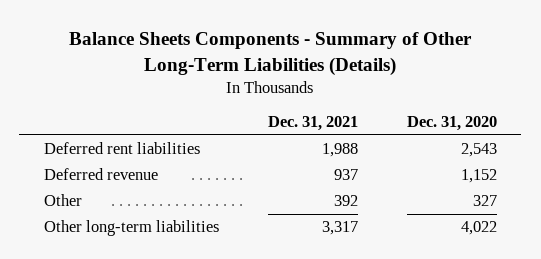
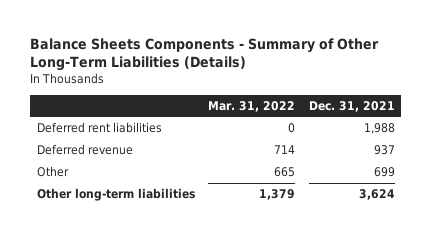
[406,116,497,132] Dec. 31, 2020 -> none
none -> [208,100,296,112] Mar. 31, 2022
[333,195,358,207] 392 -> [373,167,395,178] 699
[321,221,358,236] 3,317 -> [358,189,395,201] 3,624

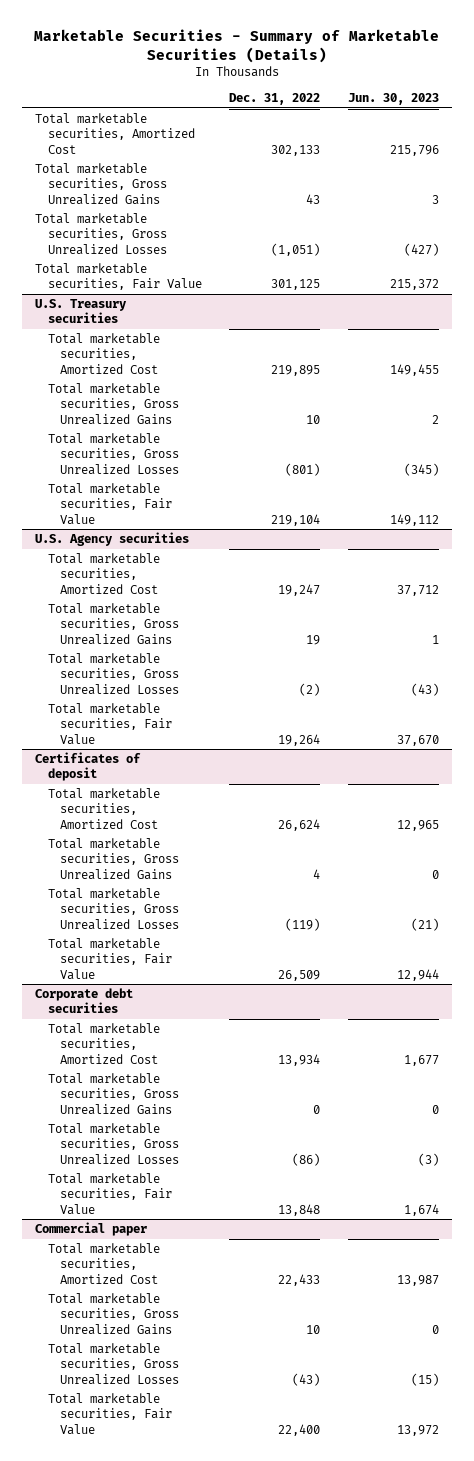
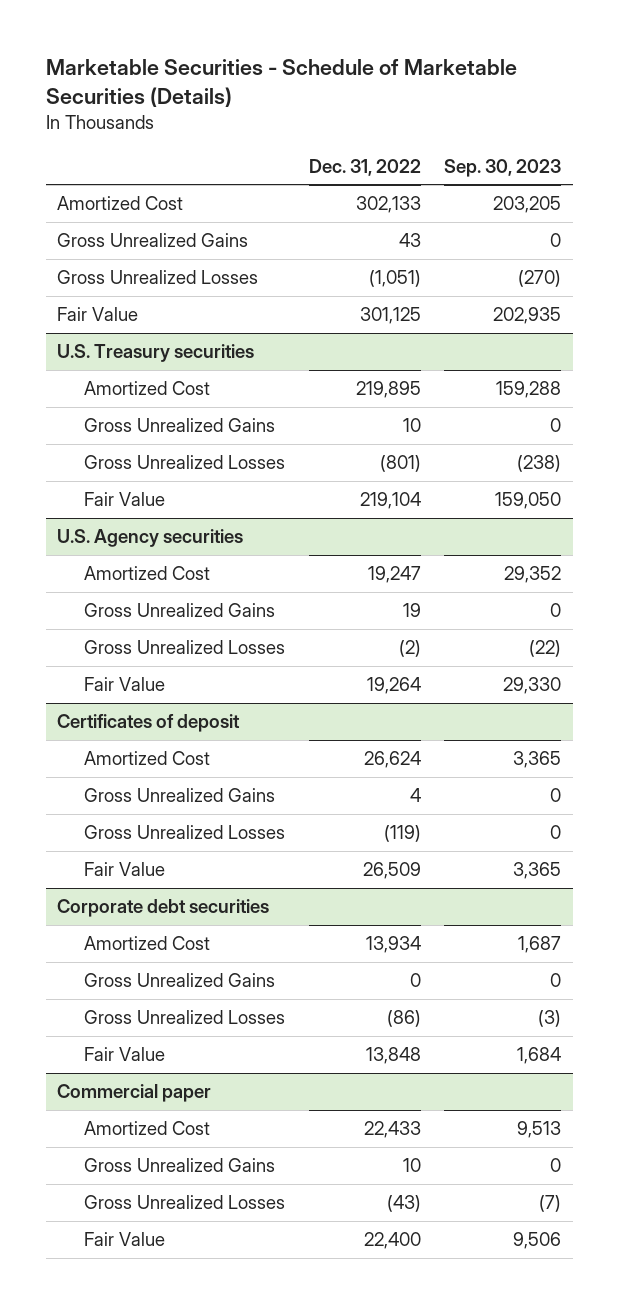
[34,28,440,63] Marketable Securities - Summary of Marketable Securities (Details) -> [45,58,517,107] Marketable Securities - Schedule of Marketable Securities (Details)
[347,93,439,106] Jun. 30, 2023 -> none
none -> [443,158,561,177] Sep. 30, 2023
[35,113,195,154] Total marketable securities, Amortized Cost -> [57,196,184,211] Amortized Cost
[35,163,167,205] Total marketable securities, Gross Unrealized Gains -> [57,233,249,248] Gross Unrealized Gains
[35,213,167,255] Total marketable securities, Gross Unrealized Losses -> [57,270,259,285] Gross Unrealized Losses
[35,263,202,291] Total marketable securities, Fair Value -> [57,307,139,322] Fair Value
[47,333,160,374] Total marketable securities, Amortized Cost -> [84,381,211,396] Amortized Cost
[47,383,180,425] Total marketable securities, Gross Unrealized Gains -> [84,418,276,433] Gross Unrealized Gains
[47,433,180,475] Total marketable securities, Gross Unrealized Losses -> [84,455,286,470] Gross Unrealized Losses
[47,483,173,525] Total marketable securities, Fair Value -> [84,492,166,507] Fair Value
[47,553,160,594] Total marketable securities, Amortized Cost -> [84,566,211,581] Amortized Cost
[47,603,180,645] Total marketable securities, Gross Unrealized Gains -> [84,603,276,618] Gross Unrealized Gains
[47,653,180,695] Total marketable securities, Gross Unrealized Losses -> [84,640,286,655] Gross Unrealized Losses
[47,703,173,745] Total marketable securities, Fair Value -> [84,677,166,692] Fair Value
[47,788,160,829] Total marketable securities, Amortized Cost -> [84,751,211,766] Amortized Cost
[47,838,180,880] Total marketable securities, Gross Unrealized Gains -> [84,788,276,803] Gross Unrealized Gains
[47,888,180,930] Total marketable securities, Gross Unrealized Losses -> [84,825,286,840] Gross Unrealized Losses
[47,938,173,980] Total marketable securities, Fair Value -> [84,862,166,877] Fair Value
[47,1023,160,1064] Total marketable securities, Amortized Cost -> [84,936,211,951] Amortized Cost
[47,1073,180,1115] Total marketable securities, Gross Unrealized Gains -> [84,973,276,988] Gross Unrealized Gains
[47,1123,180,1165] Total marketable securities, Gross Unrealized Losses -> [84,1010,286,1025] Gross Unrealized Losses
[47,1173,173,1215] Total marketable securities, Fair Value -> [84,1047,166,1062] Fair Value
[47,1243,160,1284] Total marketable securities, Amortized Cost -> [84,1121,211,1136] Amortized Cost
[47,1293,180,1335] Total marketable securities, Gross Unrealized Gains -> [84,1158,276,1173] Gross Unrealized Gains
[47,1343,180,1385] Total marketable securities, Gross Unrealized Losses -> [84,1195,286,1210] Gross Unrealized Losses
[47,1393,173,1435] Total marketable securities, Fair Value -> [84,1232,166,1247] Fair Value

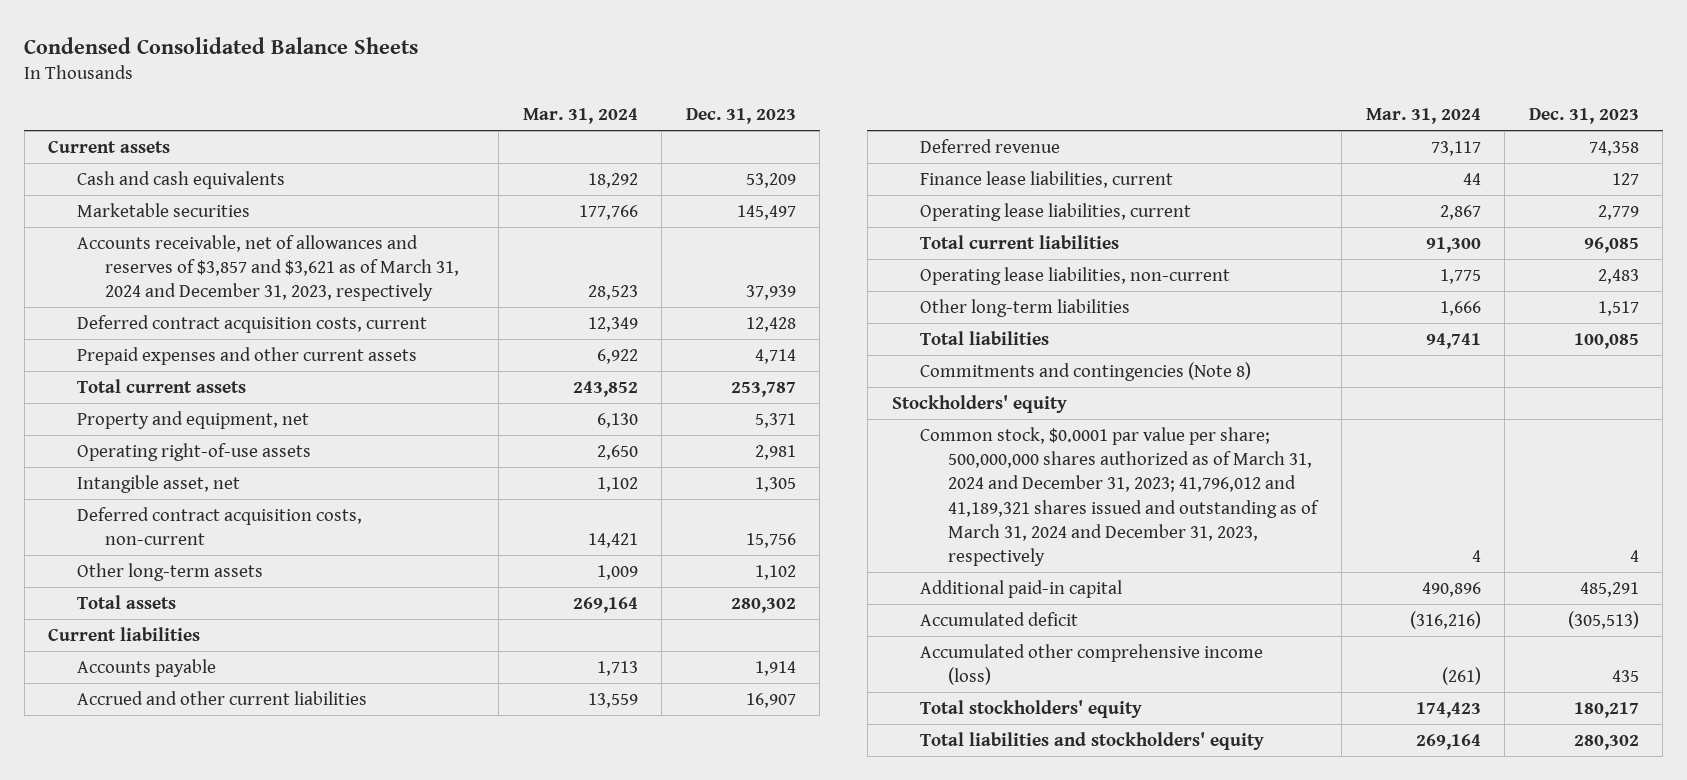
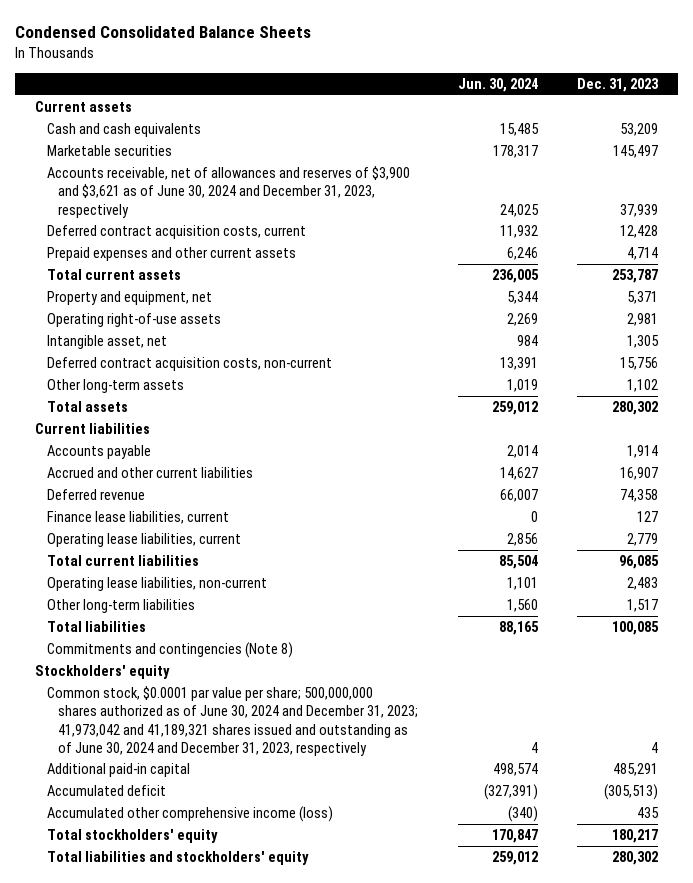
[522,108,638,125] Mar. 31, 2024 -> none
none -> [457,78,538,93] Jun. 30, 2024
[76,234,460,302] Accounts receivable, net of allowances and reserves of $3,857 and $3,621 as of March 31, 2024 and December 31, 2023, respectively -> [46,166,410,218] Accounts receivable, net of allowances and reserves of $3,900 and $3,621 as of June 30, 2024 and December 31, 2023, respectively
[919,426,1320,567] Common stock, $0.0001 par value per share; 500,000,000 shares authorized as of March 31, 2024 and December 31, 2023; 41,796,012 and 41,189,321 shares issued and outstanding as of March 31, 2024 and December 31, 2023, respectively -> [46,686,418,756] Common stock, $0.0001 par value per share; 500,000,000 shares authorized as of June 30, 2024 and December 31, 2023; 41,973,042 and 41,189,321 shares issued and outstanding as of June 30, 2024 and December 31, 2023, respectively

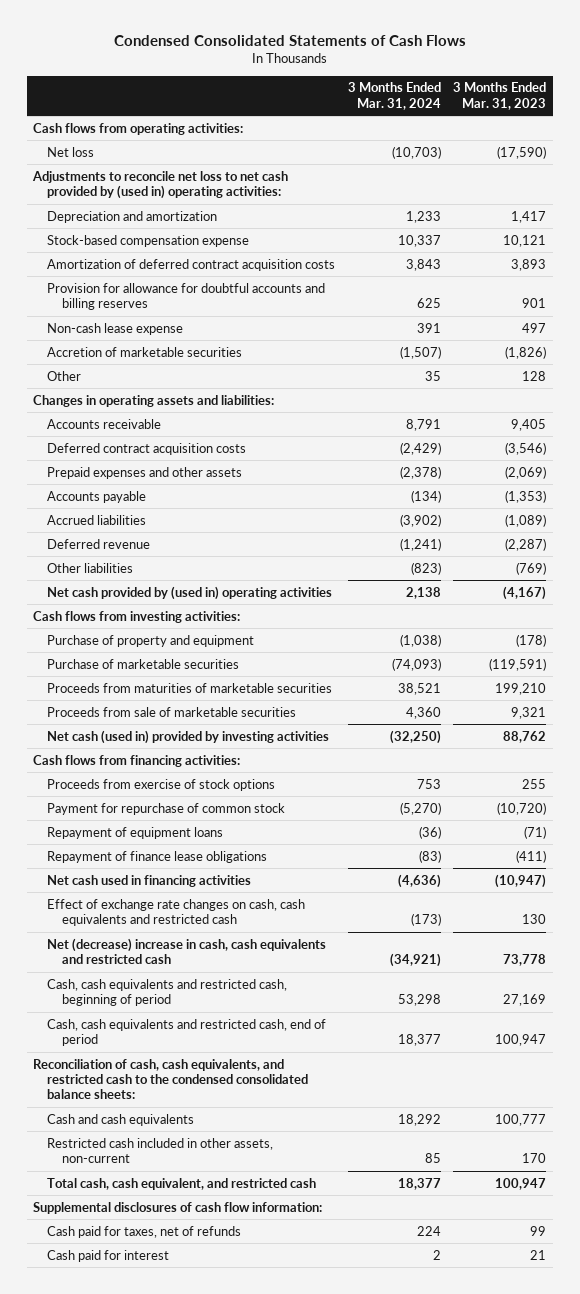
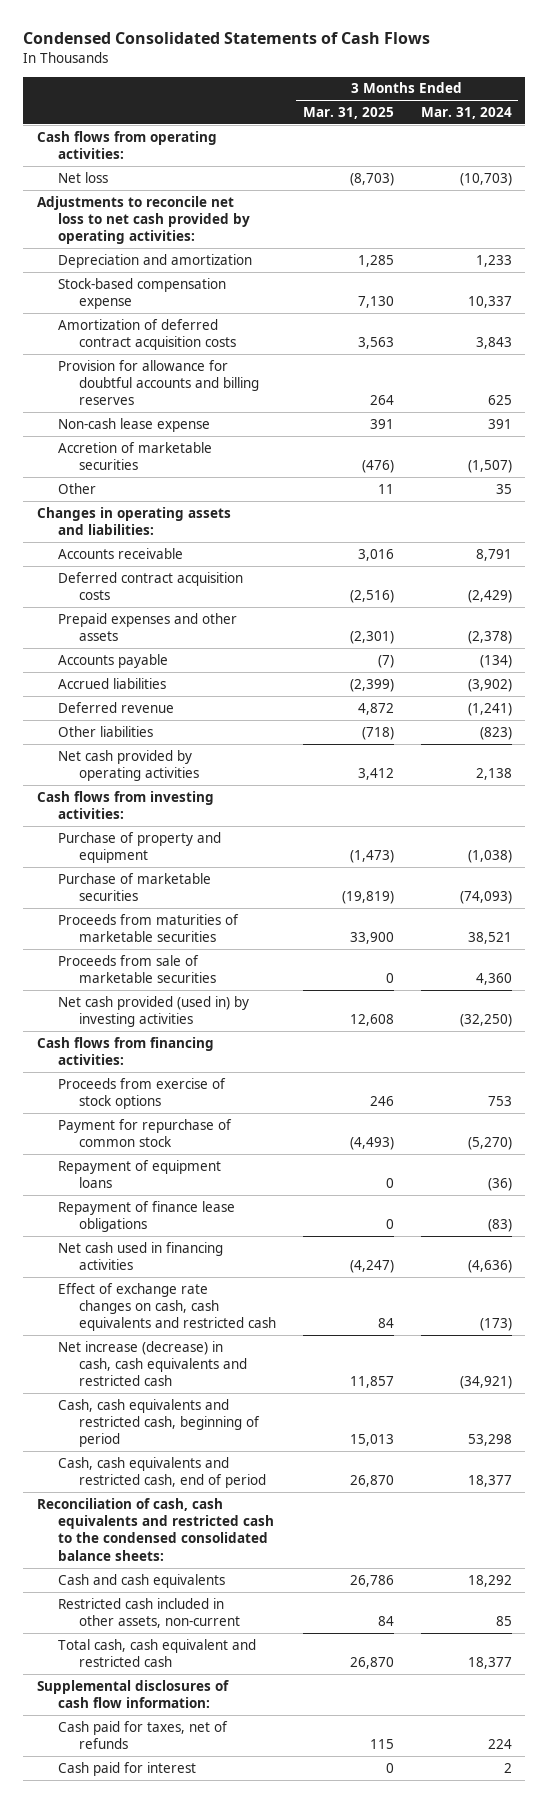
[453,82,547,110] 3 Months Ended Mar. 31, 2023 -> none
none -> [302,107,394,120] Mar. 31, 2025
[32,170,289,200] Adjustments to reconcile net loss to net cash provided by (used in) operating activities: -> [36,195,250,245] Adjustments to reconcile net loss to net cash provided by operating activities:
[47,585,333,600] Net cash provided by (used in) operating activities -> [57,749,199,782] Net cash provided by operating activities
[47,729,330,744] Net cash (used in) provided by investing activities -> [57,995,249,1028] Net cash provided (used in) by investing activities
[47,937,327,965] Net (decrease) increase in cash, cash equivalents and restricted cash -> [57,1340,247,1387] Net increase (decrease) in cash, cash equivalents and restricted cash
[33,1058,309,1100] Reconciliation of cash, cash equivalents, and restricted cash to the condensed consolidated balance sheets: -> [36,1497,274,1561] Reconciliation of cash, cash equivalents and restricted cash to the condensed consolidated balance sheets:
[47,1177,317,1190] Total cash, cash equivalent, and restricted cash -> [57,1638,256,1668] Total cash, cash equivalent and restricted cash

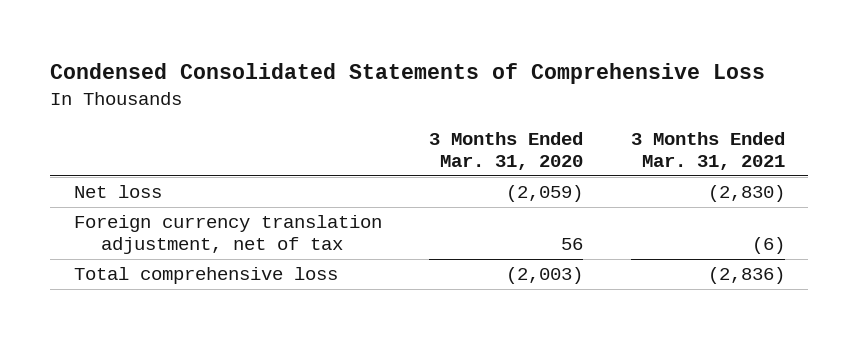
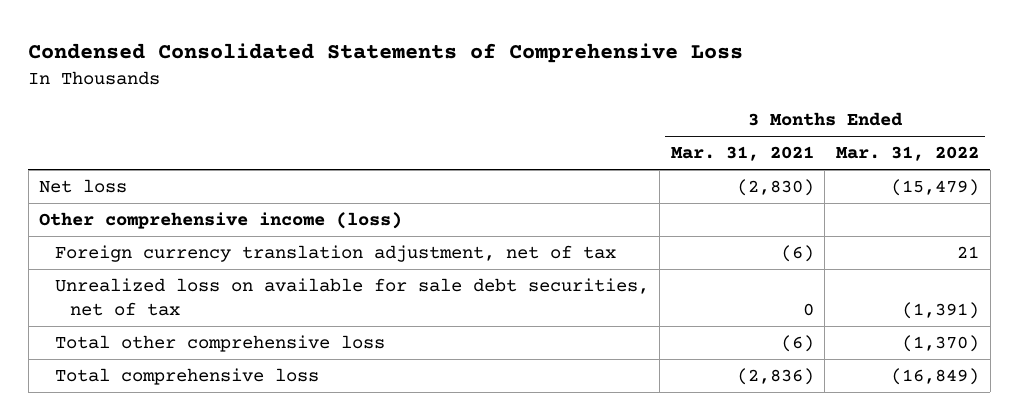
[429,131,584,170] 3 Months Ended Mar. 31, 2020 -> none
none -> [836,146,980,162] Mar. 31, 2022
none -> [39,212,403,230] Other comprehensive income (loss)
none -> [54,278,649,317] Unrealized loss on available for sale debt securities, net of tax
none -> [54,335,385,353] Total other comprehensive loss

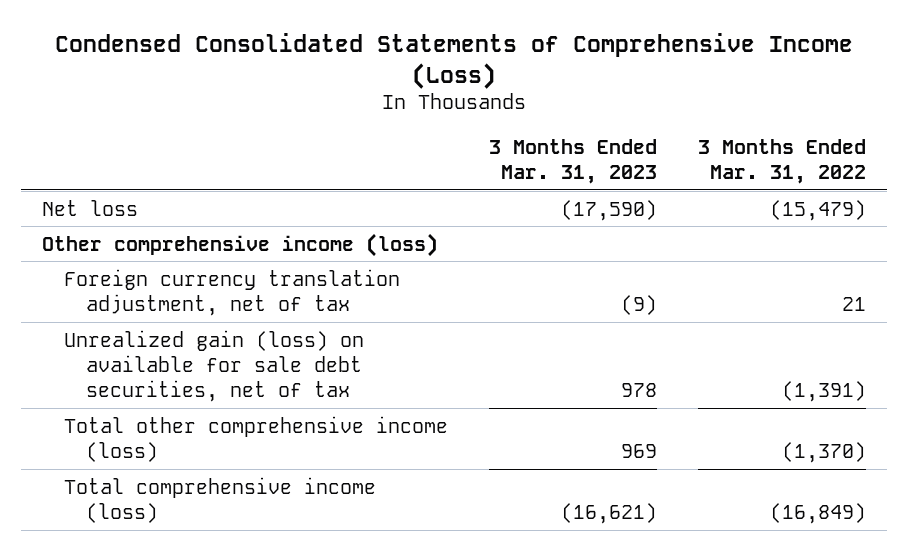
[28,43,744,64] Condensed Consolidated Statements of Comprehensive Loss -> [54,32,853,89] Condensed Consolidated Statements of Comprehensive Income (Loss)
[670,146,814,162] Mar. 31, 2021 -> none
none -> [489,138,658,185] 3 Months Ended Mar. 31, 2023
[54,278,649,317] Unrealized loss on available for sale debt securities, net of tax -> [63,329,364,403] Unrealized gain (loss) on available for sale debt securities, net of tax
[54,335,385,353] Total other comprehensive loss -> [63,415,448,462] Total other comprehensive income (loss)
[54,368,319,386] Total comprehensive loss -> [63,476,376,523] Total comprehensive income (loss)

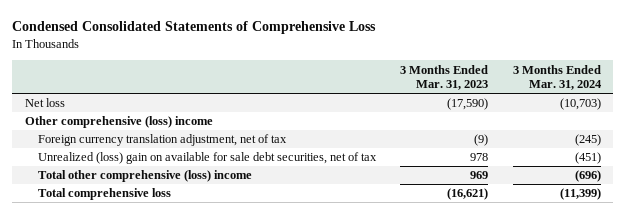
[54,32,853,89] Condensed Consolidated Statements of Comprehensive Income (Loss) -> [12,21,377,35] Condensed Consolidated Statements of Comprehensive Loss
[698,138,867,185] 3 Months Ended Mar. 31, 2022 -> none
none -> [512,64,602,90] 3 Months Ended Mar. 31, 2024
[41,232,438,257] Other comprehensive income (loss) -> [24,116,213,129] Other comprehensive (loss) income
[63,329,364,403] Unrealized gain (loss) on available for sale debt securities, net of tax -> [37,152,377,165] Unrealized (loss) gain on available for sale debt securities, net of tax
[63,415,448,462] Total other comprehensive income (loss) -> [37,170,252,183] Total other comprehensive (loss) income
[63,476,376,523] Total comprehensive income (loss) -> [37,188,171,201] Total comprehensive loss

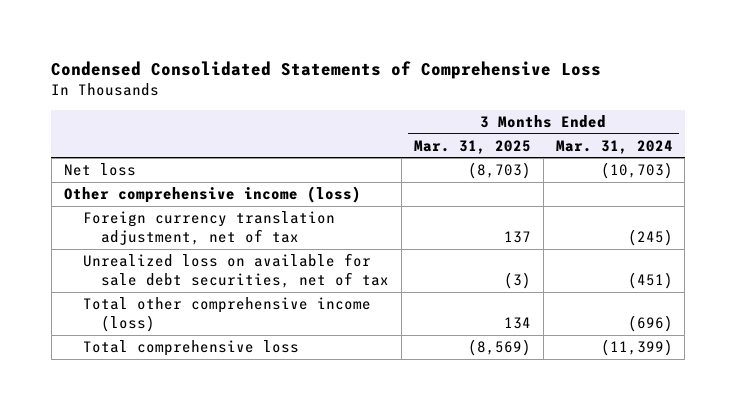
[400,64,489,90] 3 Months Ended Mar. 31, 2023 -> none
none -> [413,139,531,154] Mar. 31, 2025
[24,116,213,129] Other comprehensive (loss) income -> [63,186,361,204] Other comprehensive income (loss)
[37,152,377,165] Unrealized (loss) gain on available for sale debt securities, net of tax -> [82,253,390,289] Unrealized loss on available for sale debt securities, net of tax
[37,170,252,183] Total other comprehensive (loss) income -> [82,297,371,333] Total other comprehensive income (loss)

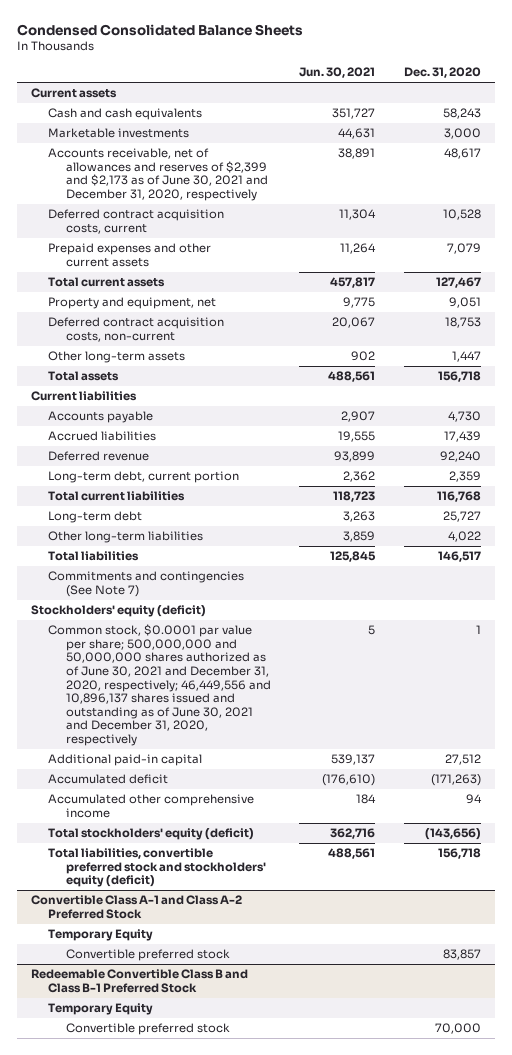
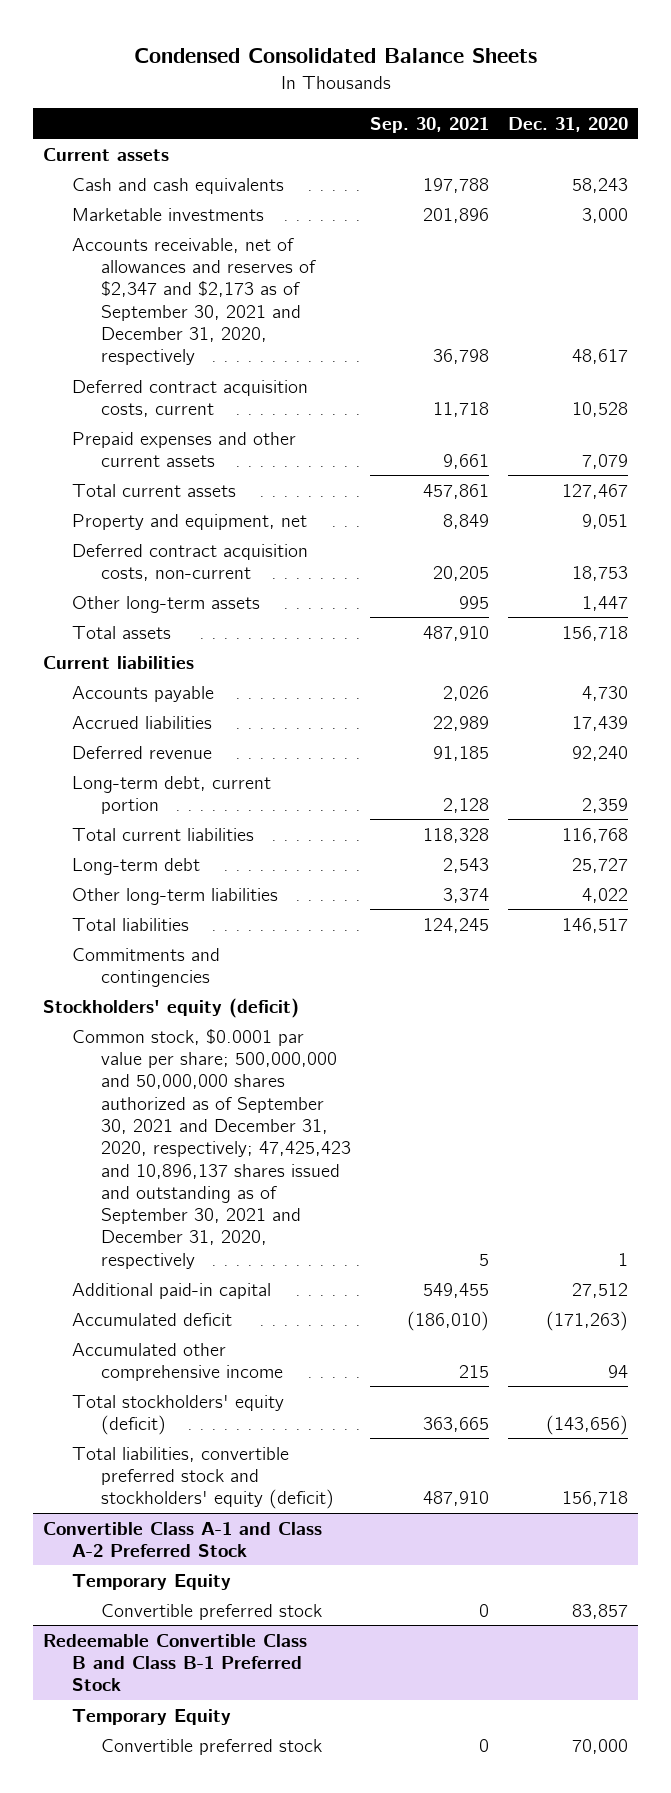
[299,67,376,79] Jun. 30, 2021 -> none
none -> [370,116,490,133] Sep. 30, 2021
[48,148,268,202] Accounts receivable, net of allowances and reserves of $2,399 and $2,173 as of June 30, 2021 and December 31, 2020, respectively -> [71,237,316,366] Accounts receivable, net of allowances and reserves of $2,347 and $2,173 as of September 30, 2021 and December 31, 2020, respectively
[48,571,245,597] Commitments and contingencies (See Note 7) -> [71,947,220,987] Commitments and contingencies
[48,624,271,746] Common stock, $0.0001 par value per share; 500,000,000 and 50,000,000 shares authorized as of June 30, 2021 and December 31, 2020, respectively; 46,449,556 and 10,896,137 shares issued and outstanding as of June 30, 2021 and December 31, 2020, respectively -> [71,1028,351,1269] Common stock, $0.0001 par value per share; 500,000,000 and 50,000,000 shares authorized as of September 30, 2021 and December 31, 2020, respectively; 47,425,423 and 10,896,137 shares issued and outstanding as of September 30, 2021 and December 31, 2020, respectively

